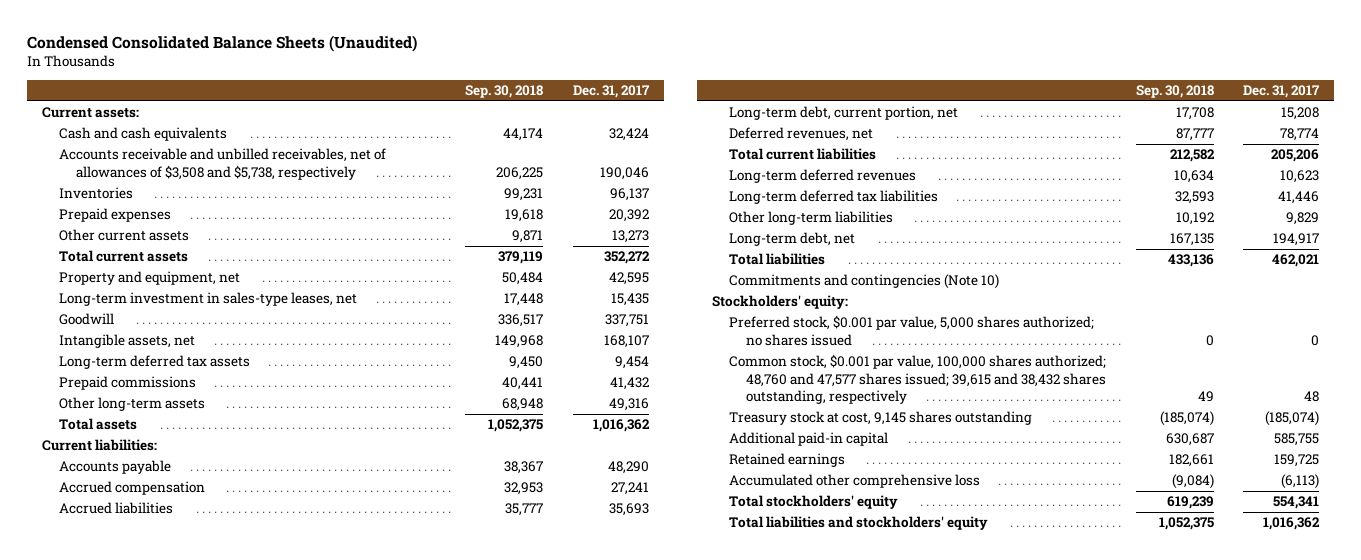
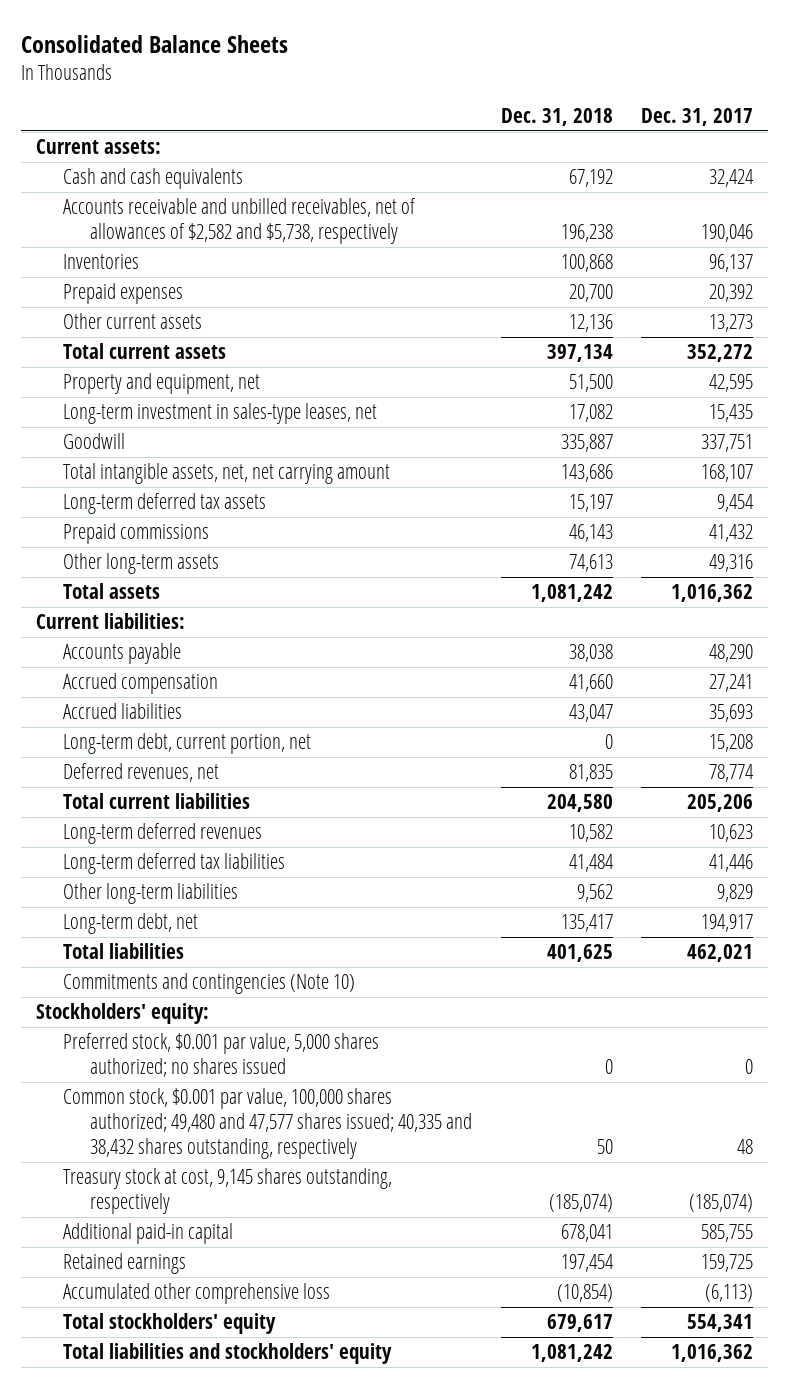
[27,34,418,52] Condensed Consolidated Balance Sheets (Unaudited) -> [21,34,289,53] Consolidated Balance Sheets
[465,85,544,99] Sep. 30, 2018 -> none
none -> [500,107,613,126] Dec. 31, 2018
[58,148,386,180] Accounts receivable and unbilled receivables, net of allowances of $3,508 and $5,738, respectively -> [62,198,416,245] Accounts receivable and unbilled receivables, net of allowances of $2,582 and $5,738, respectively
[58,334,195,349] Intangible assets, net -> [62,463,390,485] Total intangible assets, net, net carrying amount
[729,354,1107,405] Common stock, $0.001 par value, 100,000 shares authorized; 48,760 and 47,577 shares issued; 39,615 and 38,432 shares outstanding, respectively -> [62,1088,473,1160] Common stock, $0.001 par value, 100,000 shares authorized; 49,480 and 47,577 shares issued; 40,335 and 38,432 shares outstanding, respectively
[729,411,1033,426] Treasury stock at cost, 9,145 shares outstanding -> [62,1168,392,1215] Treasury stock at cost, 9,145 shares outstanding, respectively

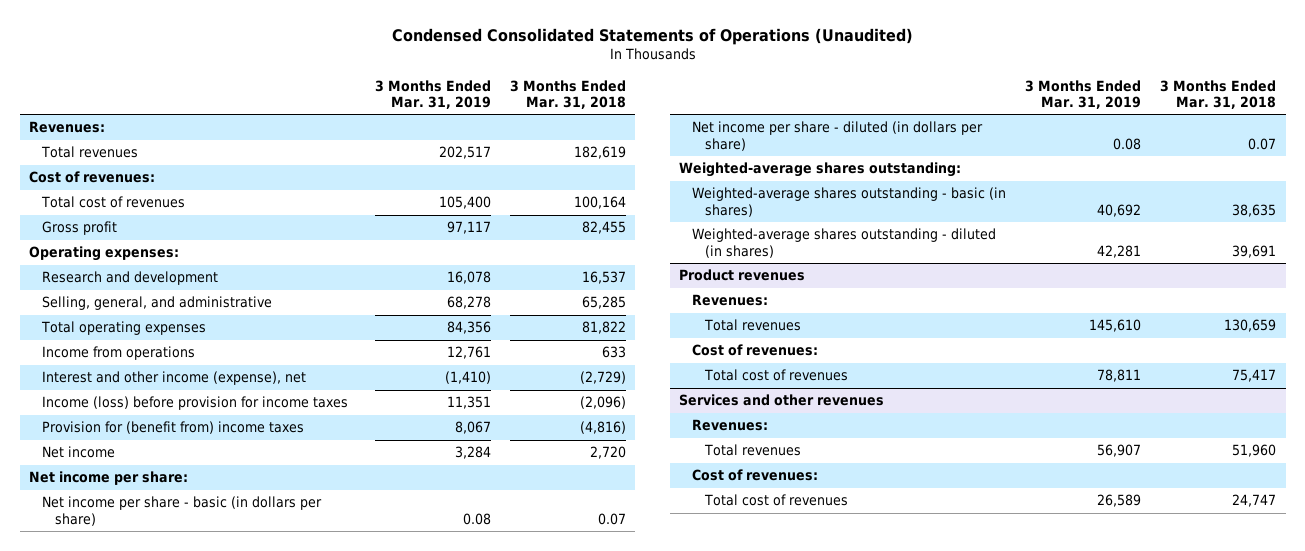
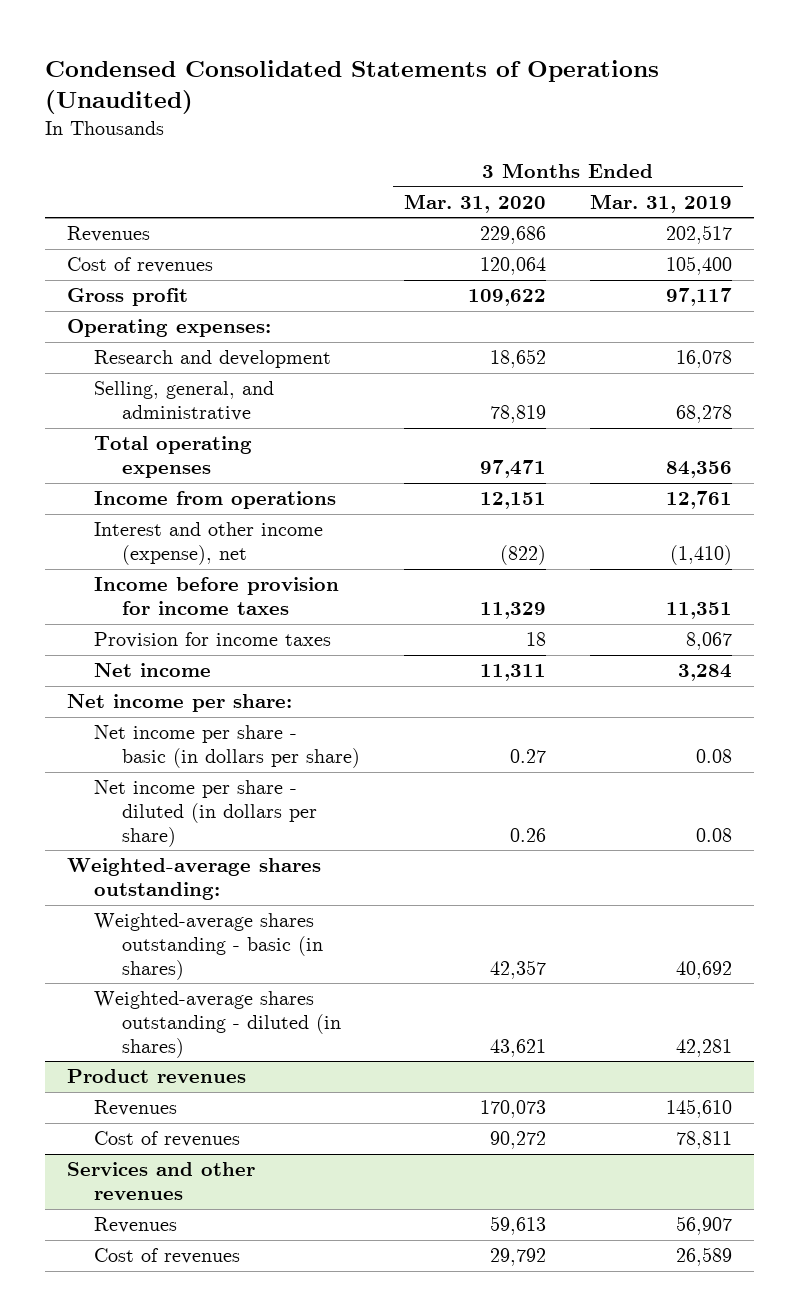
[509,79,626,109] 3 Months Ended Mar. 31, 2018 -> none
none -> [403,193,546,213] Mar. 31, 2020
[29,121,106,134] Revenues: -> none
[29,171,156,184] Cost of revenues: -> none
[40,146,138,159] Total revenues -> [67,226,151,243] Revenues
[40,196,185,209] Total cost of revenues -> [67,257,214,274] Cost of revenues
[41,396,348,411] Income (loss) before provision for income taxes -> [94,577,340,616] Income before provision for income taxes
[41,421,304,435] Provision for (benefit from) income taxes -> [94,632,332,649] Provision for income taxes
[692,294,769,307] Revenues: -> none
[692,344,819,357] Cost of revenues: -> none
[703,319,801,332] Total revenues -> [94,1100,178,1117] Revenues
[703,369,848,382] Total cost of revenues -> [94,1131,241,1148] Cost of revenues
[692,419,769,432] Revenues: -> none
[692,469,819,482] Cost of revenues: -> none
[703,444,801,457] Total revenues -> [94,1217,178,1234] Revenues
[703,494,848,507] Total cost of revenues -> [94,1248,241,1265] Cost of revenues

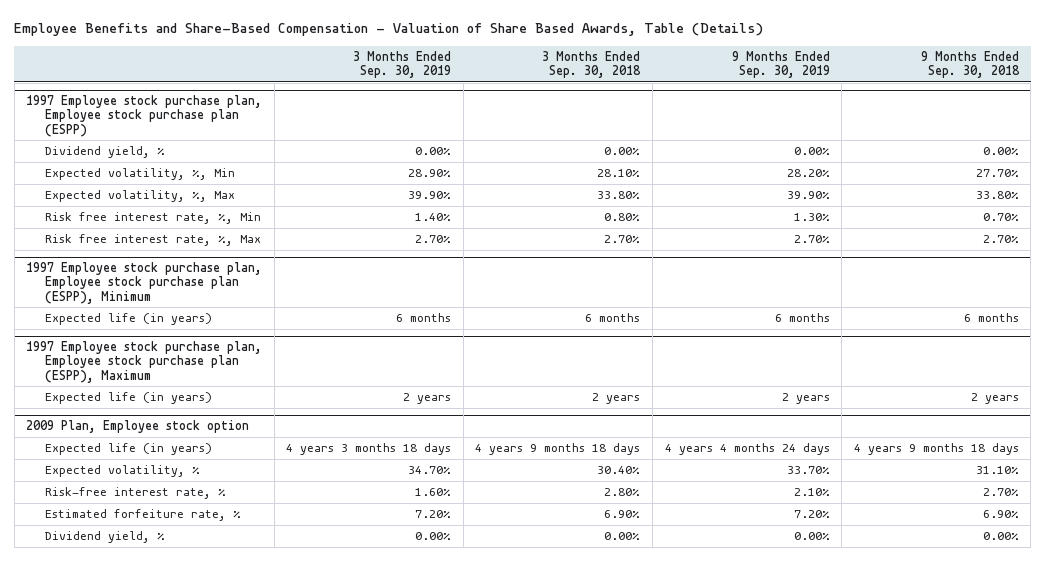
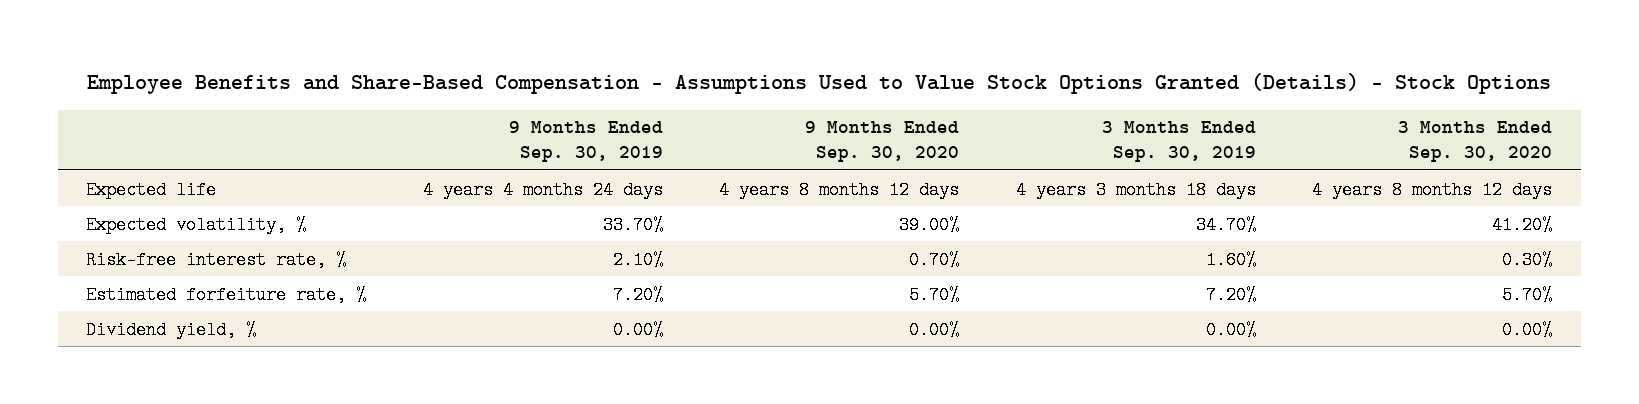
[14,23,764,37] Employee Benefits and Share-Based Compensation - Valuation of Share Based Awards, Table (Details) -> [87,73,1552,95] Employee Benefits and Share-Based Compensation - Assumptions Used to Value Stock Options Granted (Details) - Stock Options
[542,50,642,78] 3 Months Ended Sep. 30, 2018 -> none
[920,50,1020,78] 9 Months Ended Sep. 30, 2018 -> none
none -> [805,121,960,163] 9 Months Ended Sep. 30, 2020
none -> [1398,121,1553,163] 3 Months Ended Sep. 30, 2020
[26,95,263,137] 1997 Employee stock purchase plan, Employee stock purchase plan (ESPP) -> none
[45,146,166,159] Dividend yield, % -> none
[45,168,236,181] Expected volatility, %, Min -> none
[45,190,236,203] Expected volatility, %, Max -> none
[45,212,262,225] Risk free interest rate, %, Min -> none
[45,234,262,247] Risk free interest rate, %, Max -> none
[26,262,263,304] 1997 Employee stock purchase plan, Employee stock purchase plan (ESPP), Minimum -> none
[26,341,263,383] 1997 Employee stock purchase plan, Employee stock purchase plan (ESPP), Maximum -> none
[45,392,213,405] Expected life (in years) -> none
[26,420,250,434] 2009 Plan, Employee stock option -> none
[45,443,213,456] Expected life (in years) -> none
[45,313,213,326] Expected life (in years) -> [86,180,217,199] Expected life
[396,313,452,323] 6 months -> [1015,180,1256,199] 4 years 3 months 18 days
[774,313,830,323] 6 months -> [422,180,663,199] 4 years 4 months 24 days

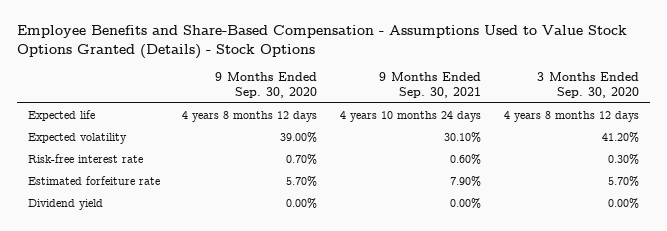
[508,121,663,163] 9 Months Ended Sep. 30, 2019 -> none
[1101,121,1256,163] 3 Months Ended Sep. 30, 2019 -> none
none -> [379,72,482,98] 9 Months Ended Sep. 30, 2021
[86,215,307,234] Expected volatility, % -> [27,133,127,145] Expected volatility
[86,250,347,269] Risk-free interest rate, % -> [27,154,143,164] Risk-free interest rate
[86,285,367,304] Estimated forfeiture rate, % -> [27,176,160,186] Estimated forfeiture rate
[86,320,257,339] Dividend yield, % -> [27,199,103,211] Dividend yield

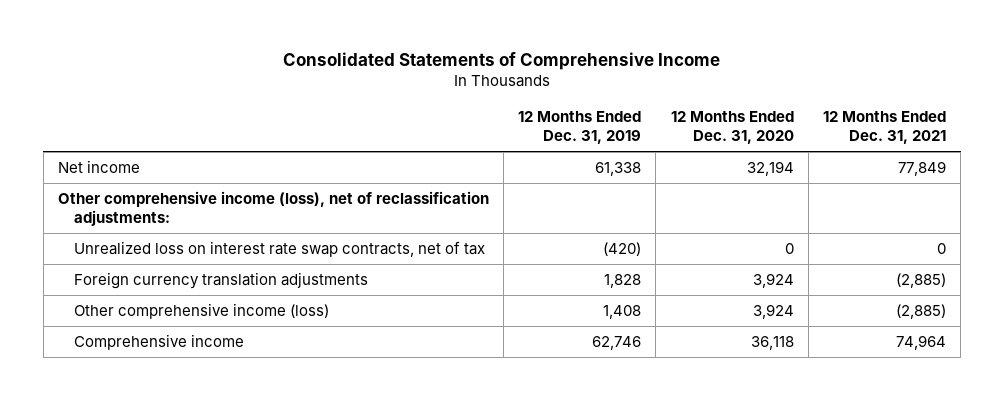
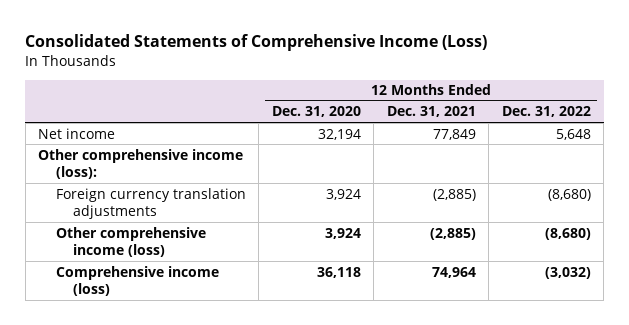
[282,52,720,71] Consolidated Statements of Comprehensive Income -> [25,33,488,51] Consolidated Statements of Comprehensive Income (Loss)
[518,110,642,145] 12 Months Ended Dec. 31, 2019 -> none
none -> [501,106,591,118] Dec. 31, 2022
[73,240,485,257] Unrealized loss on interest rate swap contracts, net of tax -> none
[57,190,489,226] Other comprehensive income (loss), net of reclassification adjustments: -> [38,148,244,180] Other comprehensive income (loss):
[73,333,244,350] Comprehensive income -> [55,265,219,297] Comprehensive income (loss)

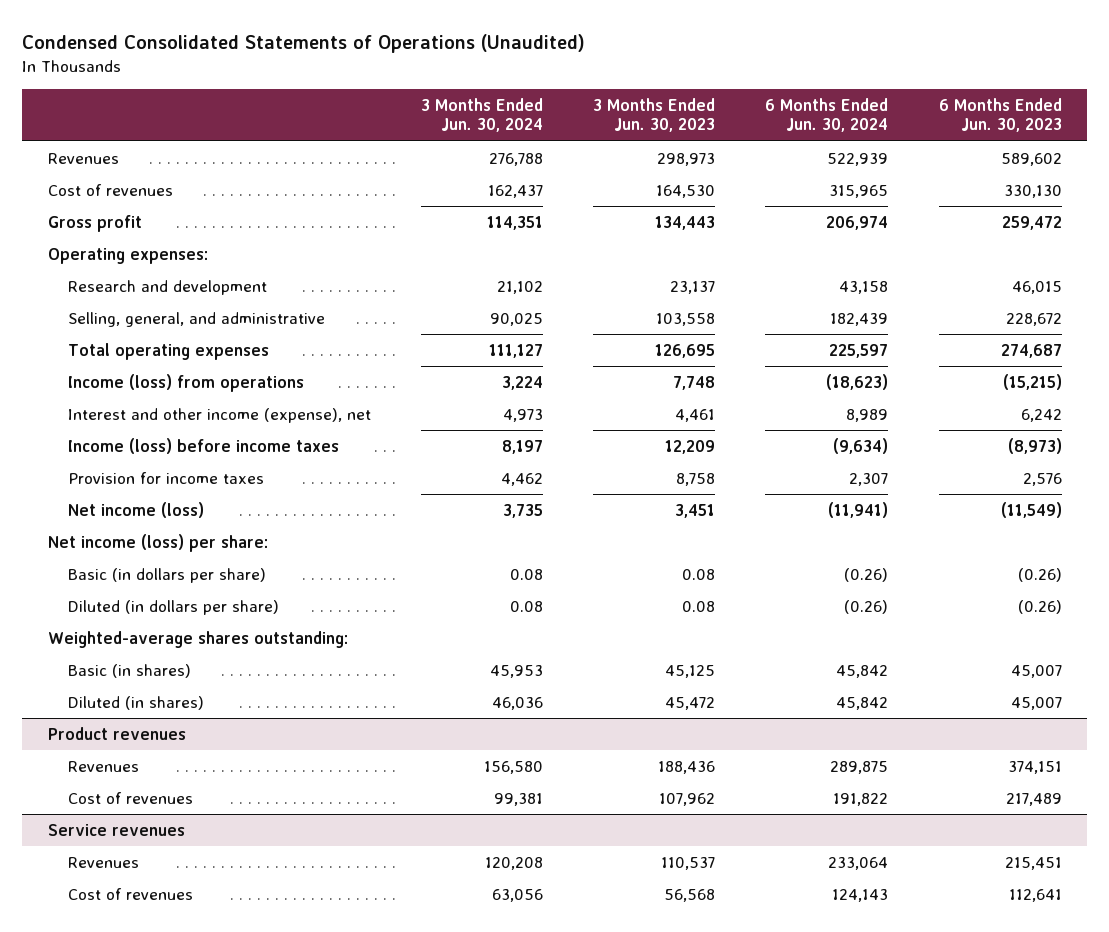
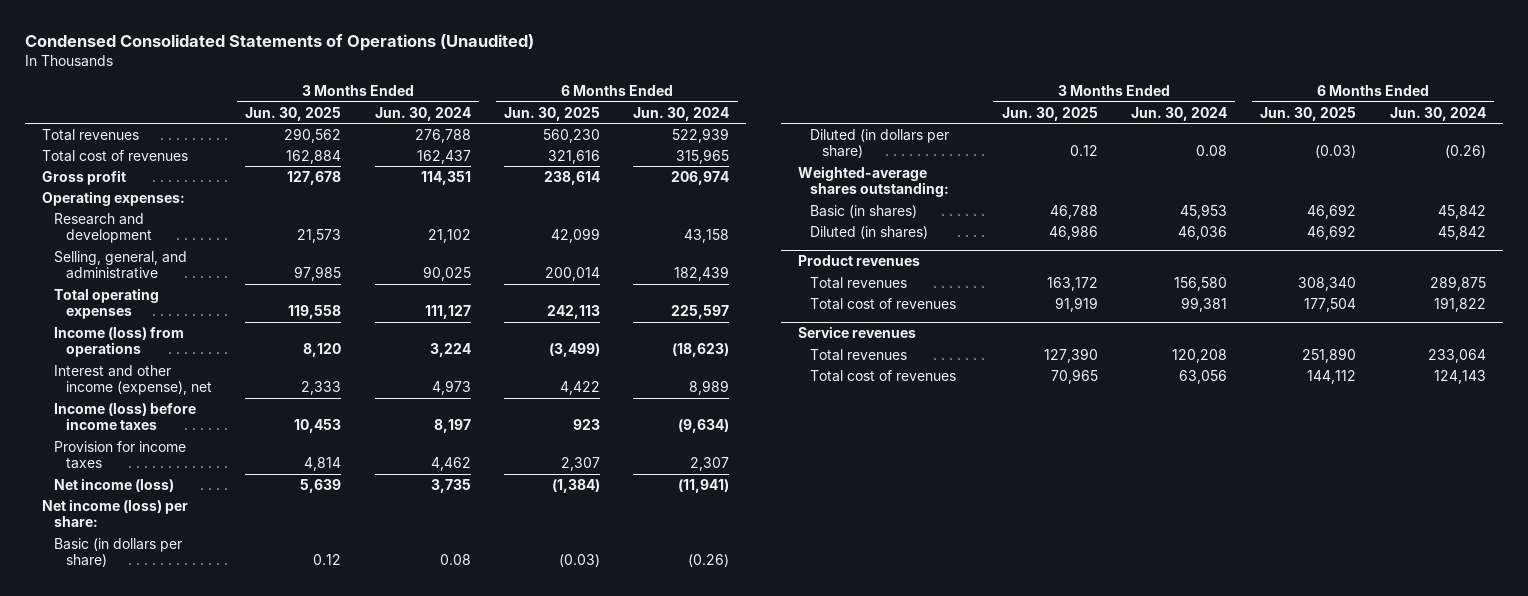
[593,97,716,133] 3 Months Ended Jun. 30, 2023 -> none
[938,97,1062,133] 6 Months Ended Jun. 30, 2023 -> none
none -> [245,106,342,121] Jun. 30, 2025
none -> [503,106,600,121] Jun. 30, 2025
[47,152,119,164] Revenues -> [41,128,139,141] Total revenues
[47,183,173,196] Cost of revenues -> [41,149,188,162] Total cost of revenues
[67,760,139,772] Revenues -> [810,276,908,289] Total revenues
[67,791,193,804] Cost of revenues -> [810,297,957,310] Total cost of revenues
[67,856,139,868] Revenues -> [810,348,908,361] Total revenues
[67,887,193,900] Cost of revenues -> [810,369,957,382] Total cost of revenues

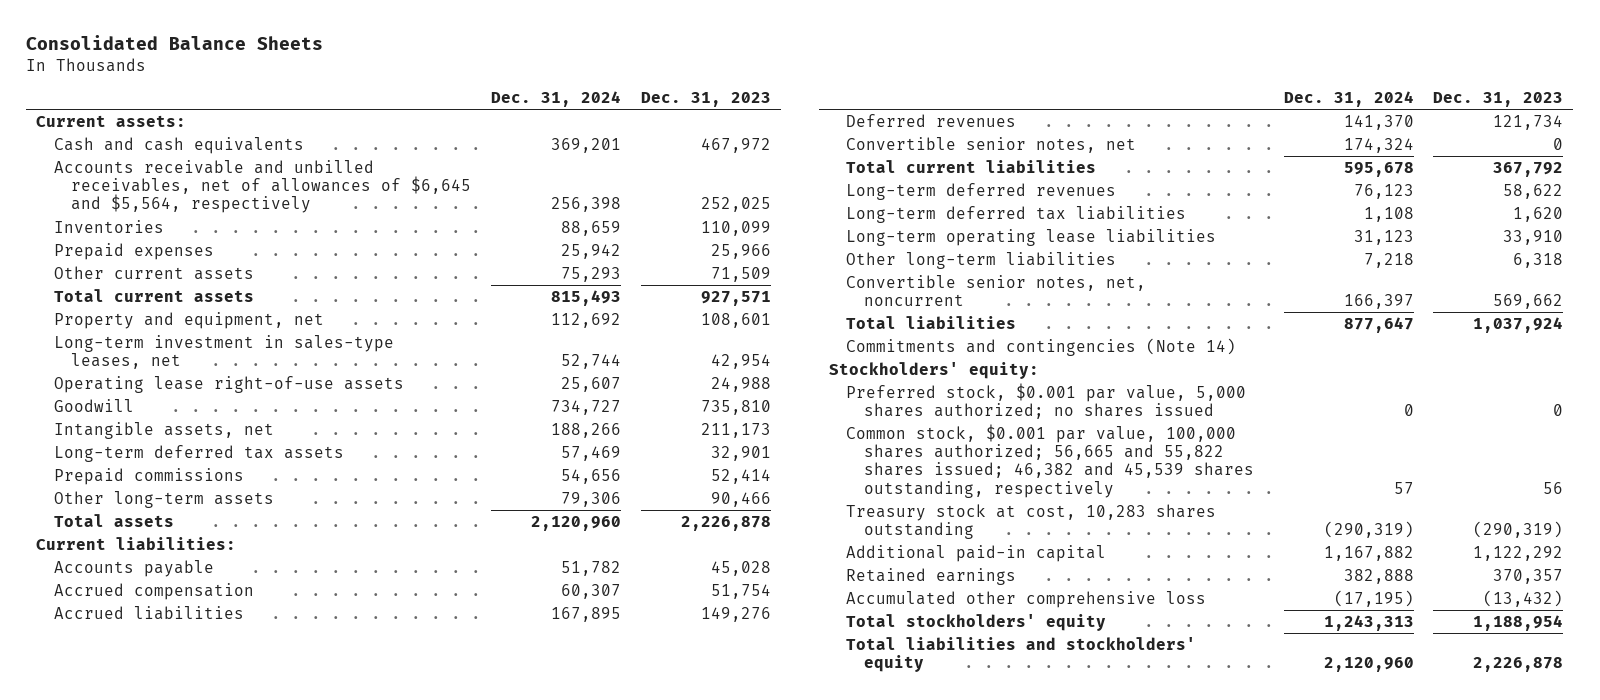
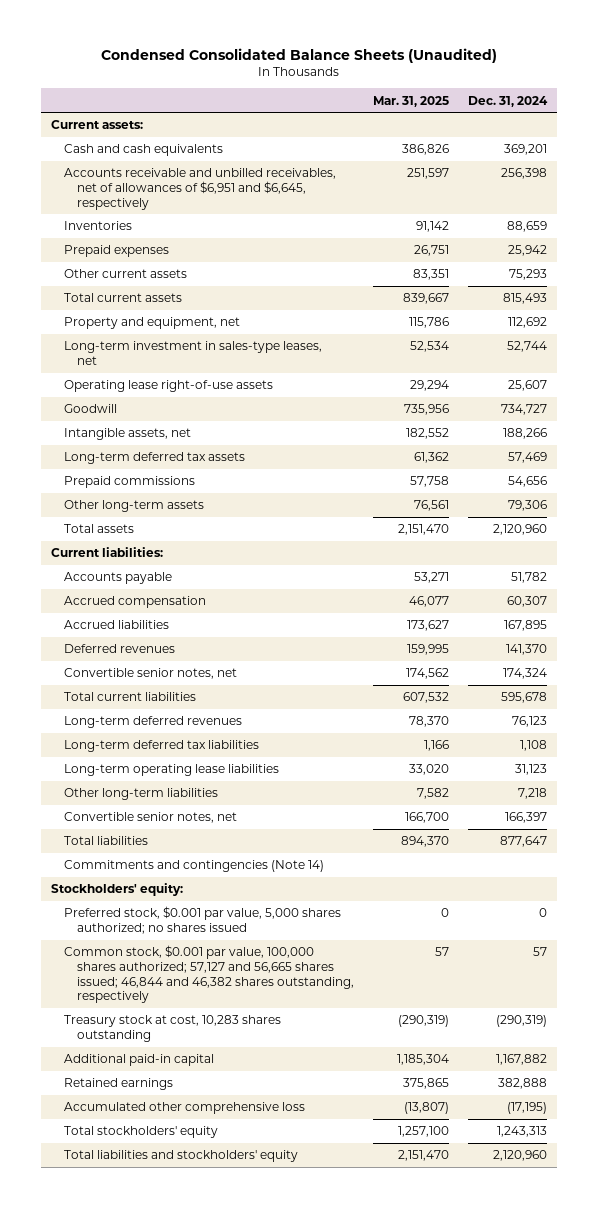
[26,35,324,51] Consolidated Balance Sheets -> [100,47,497,63] Condensed Consolidated Balance Sheets (Unaudited)
[640,92,771,108] Dec. 31, 2023 -> none
none -> [372,95,449,107] Mar. 31, 2025
[53,159,472,214] Accounts receivable and unbilled receivables, net of allowances of $6,645 and $5,564, respectively -> [63,168,336,210] Accounts receivable and unbilled receivables, net of allowances of $6,951 and $6,645, respectively
[846,274,1147,307] Convertible senior notes, net, noncurrent -> [63,812,237,824] Convertible senior notes, net
[846,423,1254,498] Common stock, $0.001 par value, 100,000 shares authorized; 56,665 and 55,822 shares issued; 46,382 and 45,539 shares outstanding, respectively -> [63,945,354,1004] Common stock, $0.001 par value, 100,000 shares authorized; 57,127 and 56,665 shares issued; 46,844 and 46,382 shares outstanding, respectively

